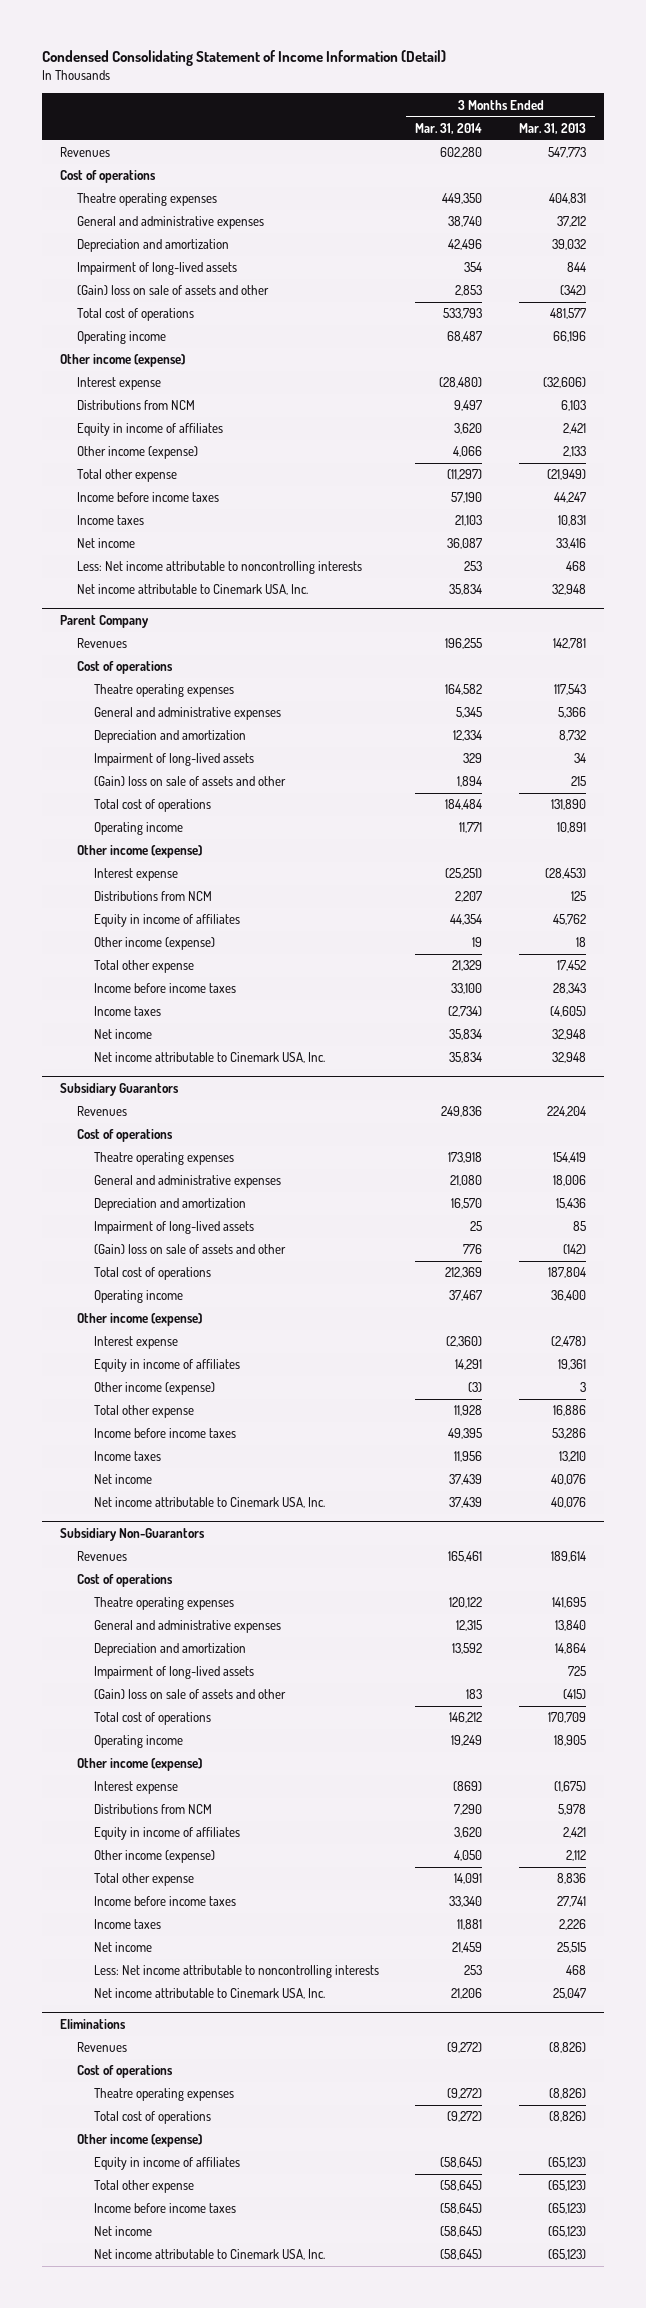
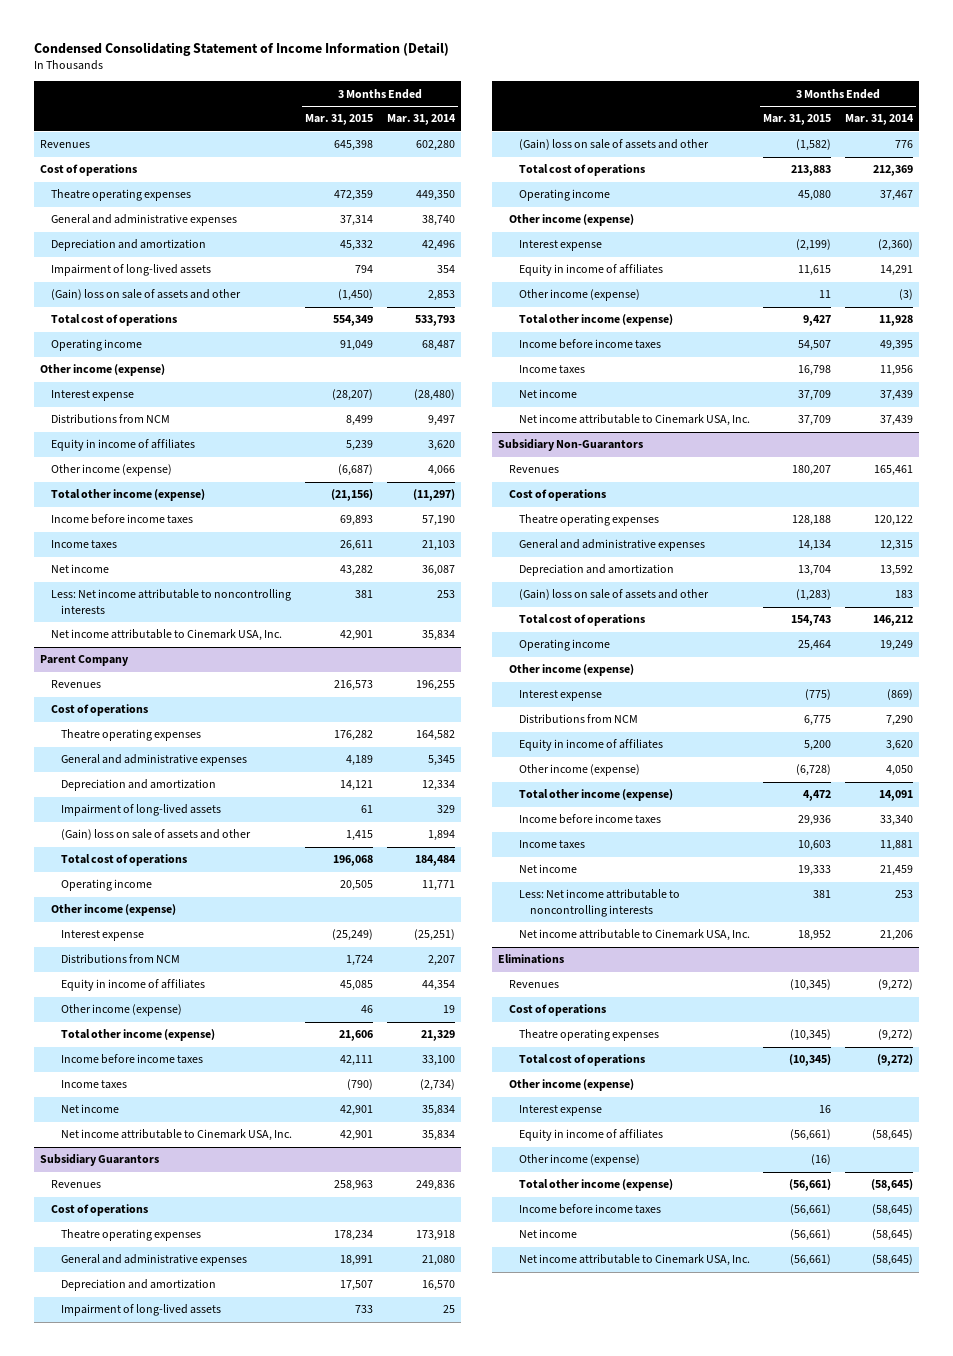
[518,123,586,135] Mar. 31, 2013 -> none
none -> [305,114,374,126] Mar. 31, 2015
[77,469,178,483] Total other expense -> [50,489,205,502] Total other income (expense)
[94,960,195,974] Total other expense -> [61,1029,216,1042] Total other income (expense)
[94,1405,195,1419] Total other expense -> [519,314,674,327] Total other income (expense)
[94,1666,255,1680] Impairment of long-lived assets -> none
[94,1873,195,1887] Total other expense -> [519,789,674,802] Total other income (expense)
none -> [519,1105,603,1117] Interest expense
none -> [519,1154,641,1167] Other income (expense)
[94,2180,195,2194] Total other expense -> [519,1179,674,1192] Total other income (expense)

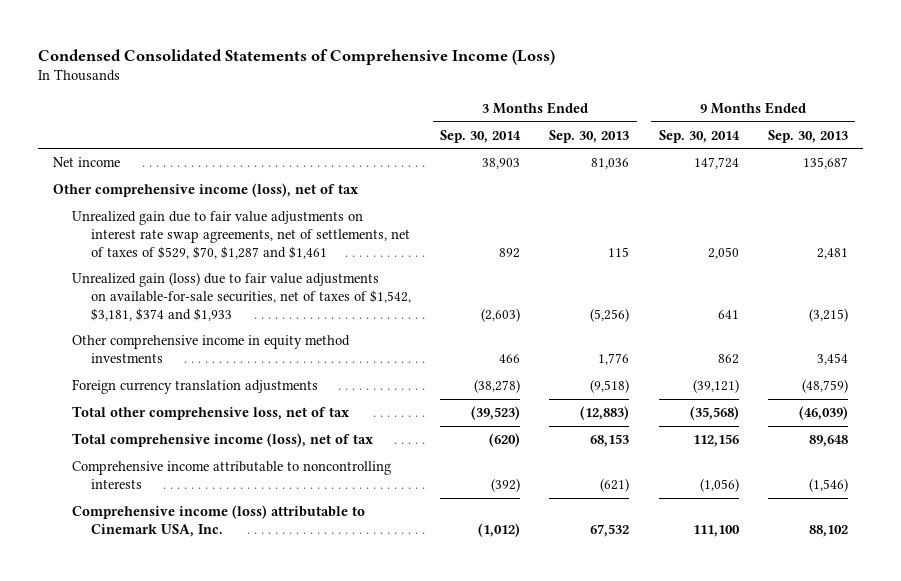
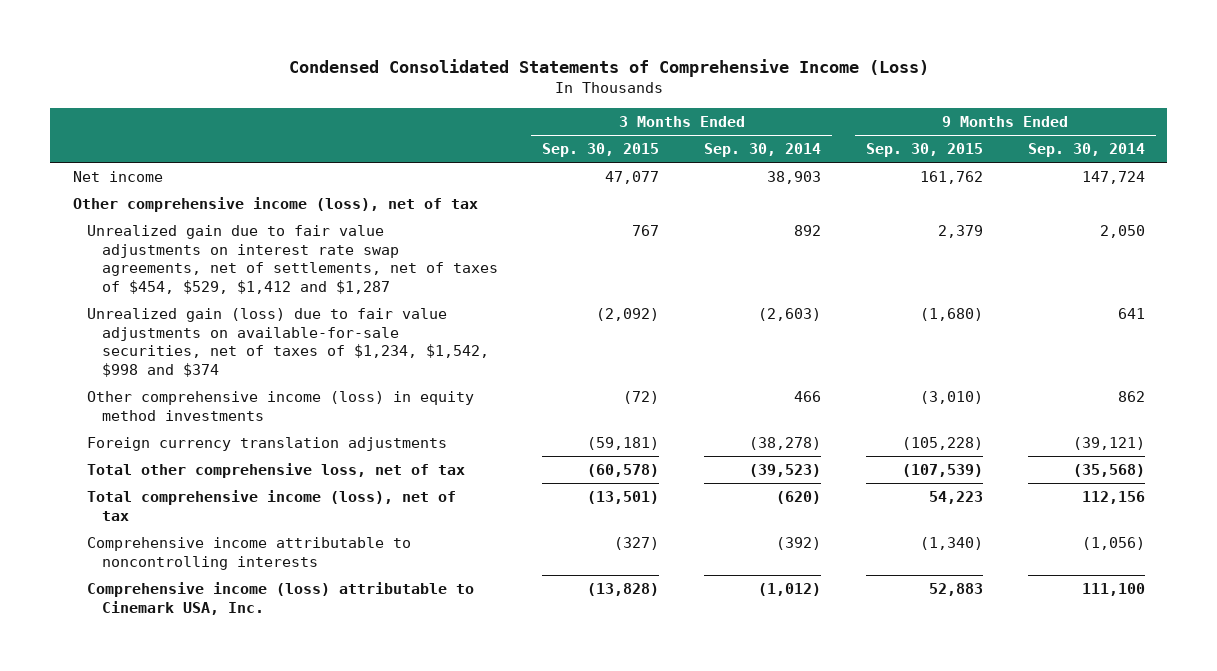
[549,129,630,143] Sep. 30, 2013 -> none
[767,129,848,143] Sep. 30, 2013 -> none
none -> [542,143,660,158] Sep. 30, 2015
none -> [865,143,983,158] Sep. 30, 2015
[71,211,410,259] Unrealized gain due to fair value adjustments on interest rate swap agreements, net of settlements, net of taxes of $529, $70, $1,287 and $1,461 -> [87,224,498,294] Unrealized gain due to fair value adjustments on interest rate swap agreements, net of settlements, net of taxes of $454, $529, $1,412 and $1,287
[71,272,411,321] Unrealized gain (loss) due to fair value adjustments on available-for-sale securities, net of taxes of $1,542, $3,181, $374 and $1,933 -> [87,307,489,377] Unrealized gain (loss) due to fair value adjustments on available-for-sale securities, net of taxes of $1,234, $1,542, $998 and $374
[71,335,350,363] Other comprehensive income in equity method investments -> [87,390,475,421] Other comprehensive income (loss) in equity method investments

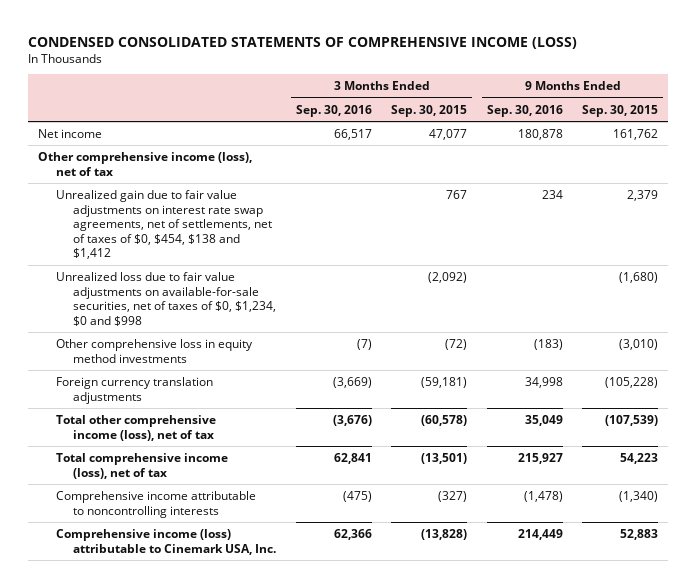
[288,59,929,78] Condensed Consolidated Statements of Comprehensive Income (Loss) -> [28,36,578,49] CONDENSED CONSOLIDATED STATEMENTS OF COMPREHENSIVE INCOME (LOSS)
[704,143,822,158] Sep. 30, 2014 -> none
[1027,143,1145,158] Sep. 30, 2014 -> none
none -> [295,104,372,117] Sep. 30, 2016
none -> [486,104,563,117] Sep. 30, 2016
[87,224,498,294] Unrealized gain due to fair value adjustments on interest rate swap agreements, net of settlements, net of taxes of $454, $529, $1,412 and $1,287 -> [55,189,273,260] Unrealized gain due to fair value adjustments on interest rate swap agreements, net of settlements, net of taxes of $0, $454, $138 and $1,412
[87,307,489,377] Unrealized gain (loss) due to fair value adjustments on available-for-sale securities, net of taxes of $1,234, $1,542, $998 and $374 -> [55,271,277,326] Unrealized loss due to fair value adjustments on available-for-sale securities, net of taxes of $0, $1,234, $0 and $998
[87,390,475,421] Other comprehensive income (loss) in equity method investments -> [55,338,253,363] Other comprehensive loss in equity method investments
[87,462,466,478] Total other comprehensive loss, net of tax -> [55,414,216,441] Total other comprehensive income (loss), net of tax

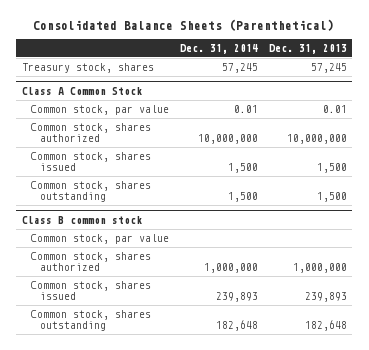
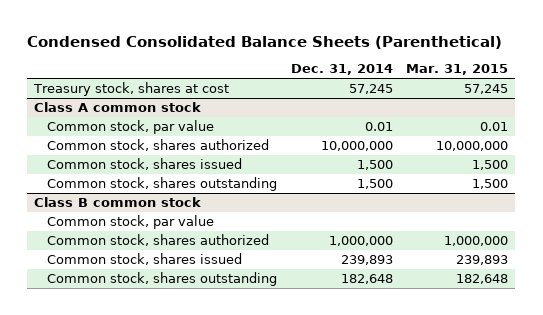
[33,18,335,31] Consolidated Balance Sheets (Parenthetical) -> [27,35,503,49] Condensed Consolidated Balance Sheets (Parenthetical)
[268,43,347,54] Dec. 31, 2013 -> none
none -> [406,64,509,76] Mar. 31, 2015
[21,63,154,74] Treasury stock, shares -> [33,82,230,97] Treasury stock, shares at cost
[21,86,142,95] Class A Common Stock -> [34,102,202,113] Class A common stock

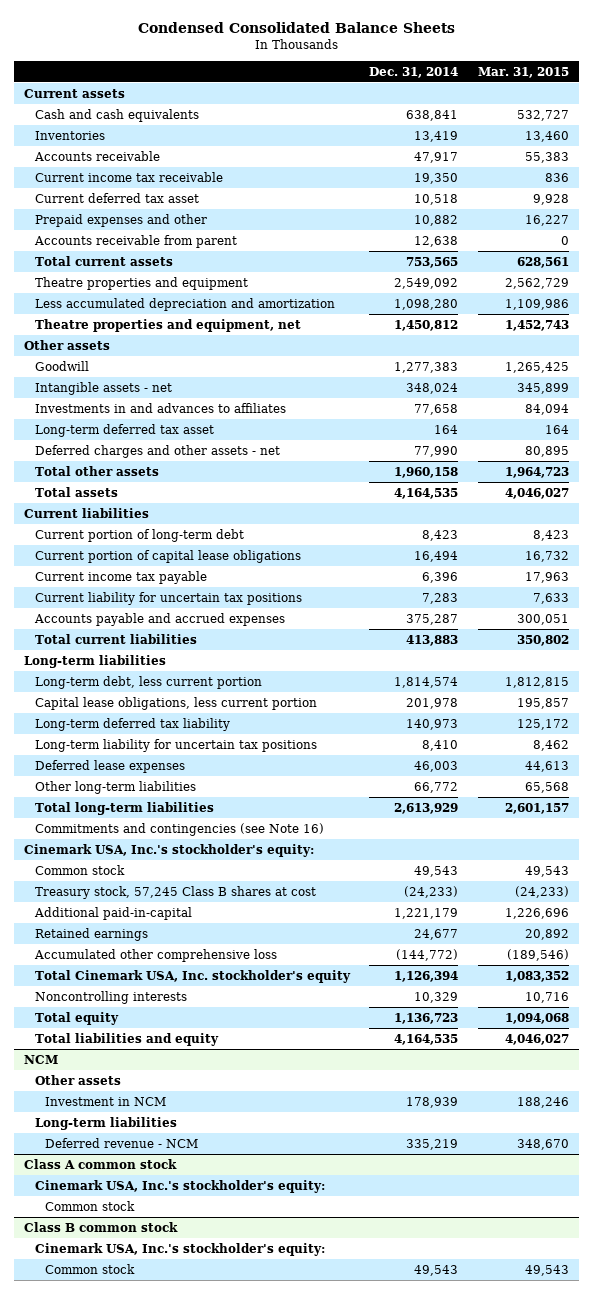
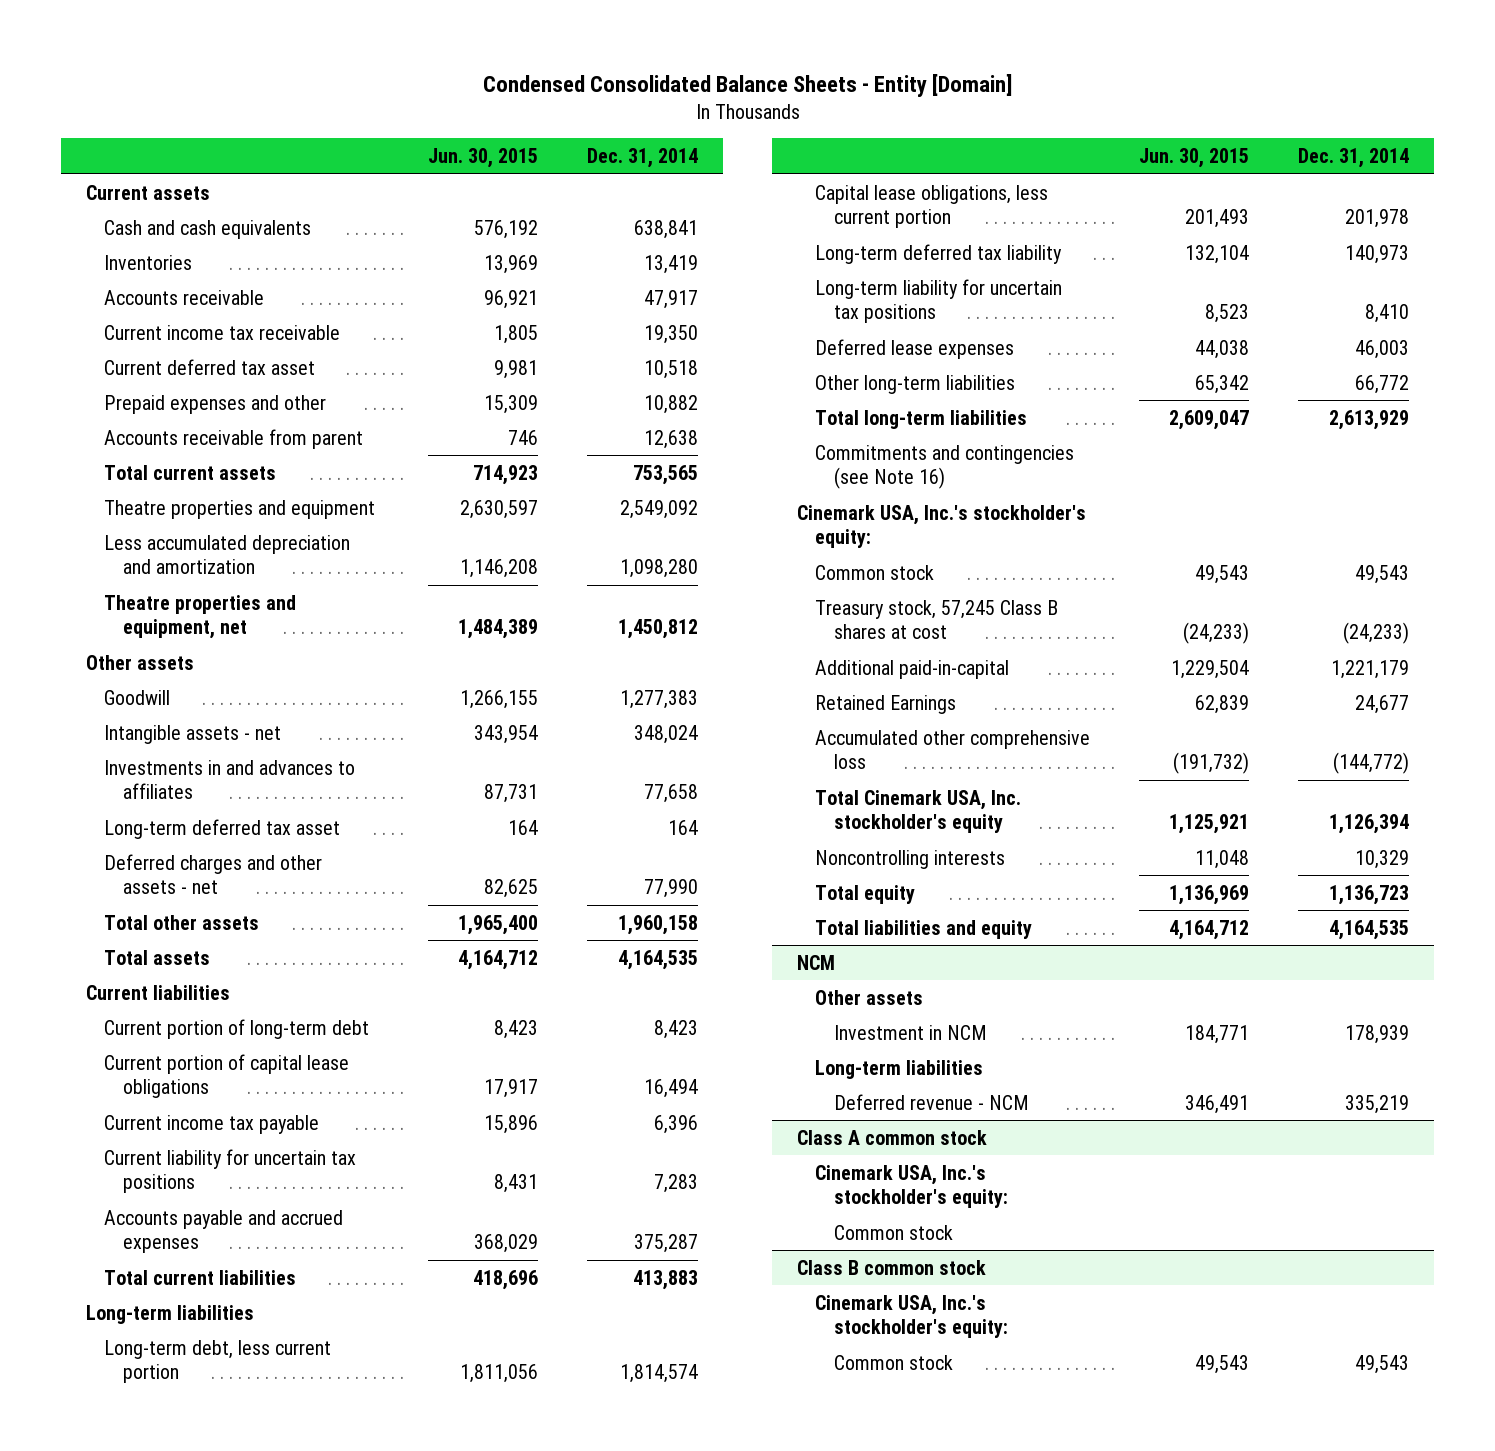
[137,21,455,33] Condensed Consolidated Balance Sheets -> [482,73,1012,97] Condensed Consolidated Balance Sheets - Entity [Domain]
[478,67,570,79] Mar. 31, 2015 -> none
none -> [428,148,539,169] Jun. 30, 2015
[34,927,148,941] Retained earnings -> [815,694,957,714] Retained Earnings

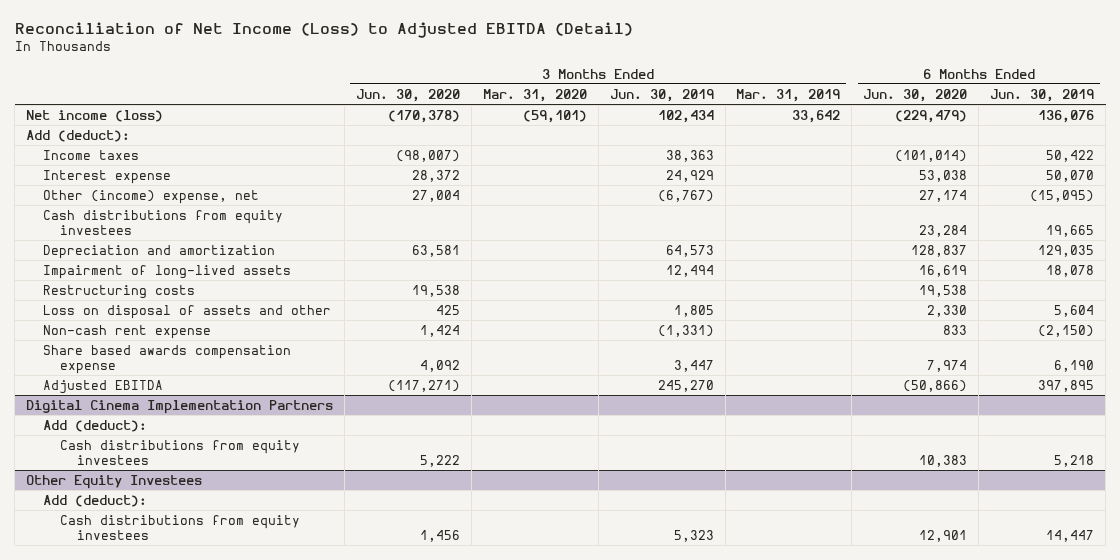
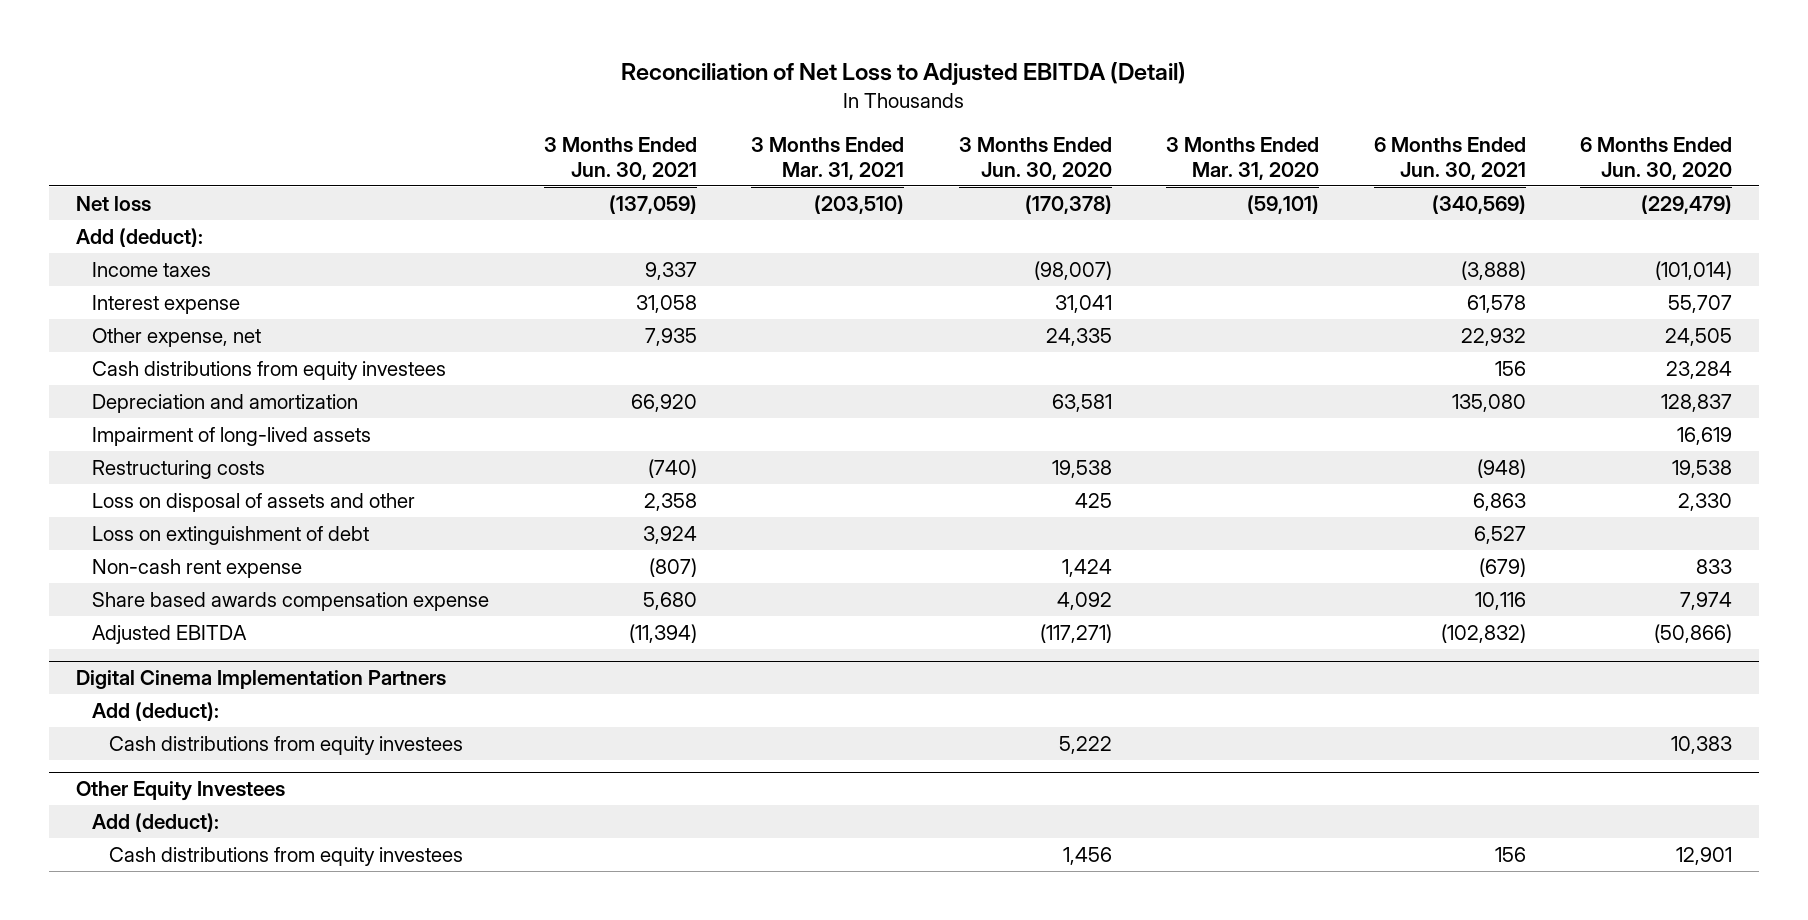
[14,22,633,39] Reconciliation of Net Income (Loss) to Adjusted EBITDA (Detail) -> [621,62,1187,86] Reconciliation of Net Loss to Adjusted EBITDA (Detail)
[609,88,714,102] Jun. 30, 2019 -> none
[736,88,841,102] Mar. 31, 2019 -> none
[990,88,1095,102] Jun. 30, 2019 -> none
none -> [543,137,697,180] 3 Months Ended Jun. 30, 2021
none -> [751,137,905,180] 3 Months Ended Mar. 31, 2021
none -> [1373,137,1526,180] 6 Months Ended Jun. 30, 2021
[26,109,164,122] Net income (loss) -> [75,196,151,212] Net loss
[411,169,460,182] 28,372 -> [1054,295,1112,314] 31,041
[919,169,968,182] 53,038 -> [1668,295,1733,314] 55,707
[42,189,259,204] Other (income) expense, net -> [92,328,262,348] Other expense, net
[411,189,460,202] 27,004 -> [1045,328,1112,347] 24,335
[919,189,968,202] 27,174 -> [1665,328,1733,347] 24,505
none -> [92,526,370,546] Loss on extinguishment of debt

